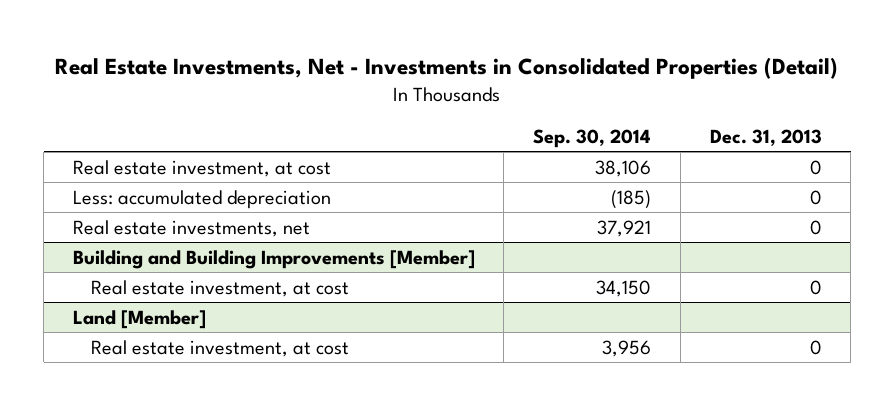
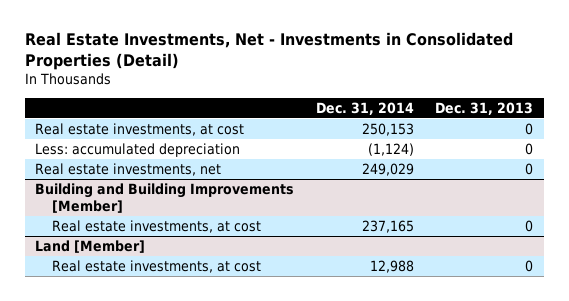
[533,129,652,149] Sep. 30, 2014 -> none
none -> [315,101,414,115] Dec. 31, 2014
[72,159,331,177] Real estate investment, at cost -> [35,122,245,136] Real estate investments, at cost
[90,279,349,297] Real estate investment, at cost -> [51,219,261,233] Real estate investments, at cost
[90,339,349,357] Real estate investment, at cost -> [51,259,261,273] Real estate investments, at cost

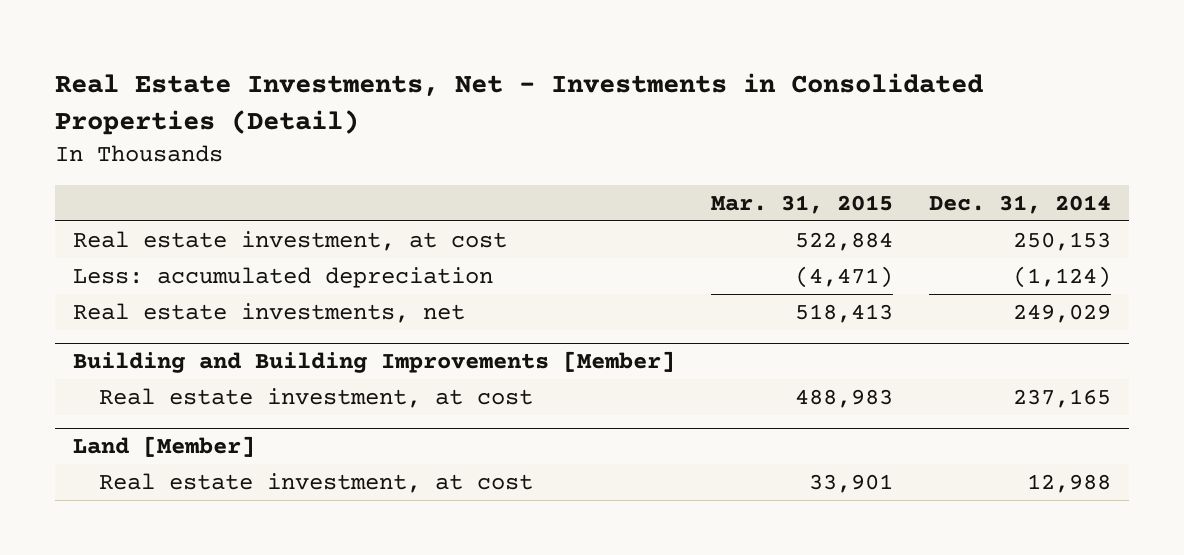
[435,101,534,115] Dec. 31, 2013 -> none
none -> [711,194,894,214] Mar. 31, 2015
[35,122,245,136] Real estate investments, at cost -> [73,230,508,251] Real estate investment, at cost
[51,219,261,233] Real estate investments, at cost -> [98,387,533,408] Real estate investment, at cost
[51,259,261,273] Real estate investments, at cost -> [98,472,533,493] Real estate investment, at cost

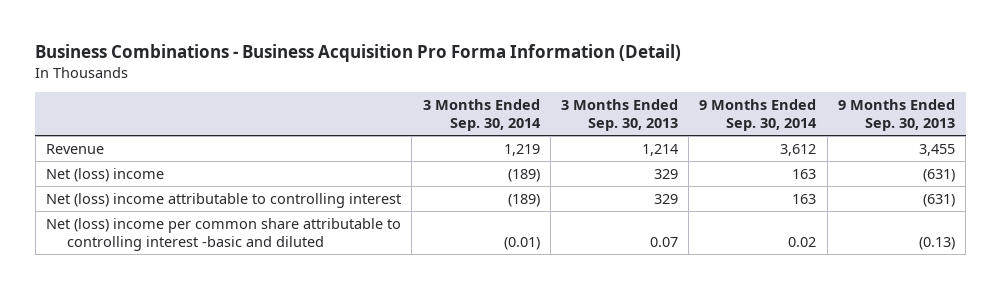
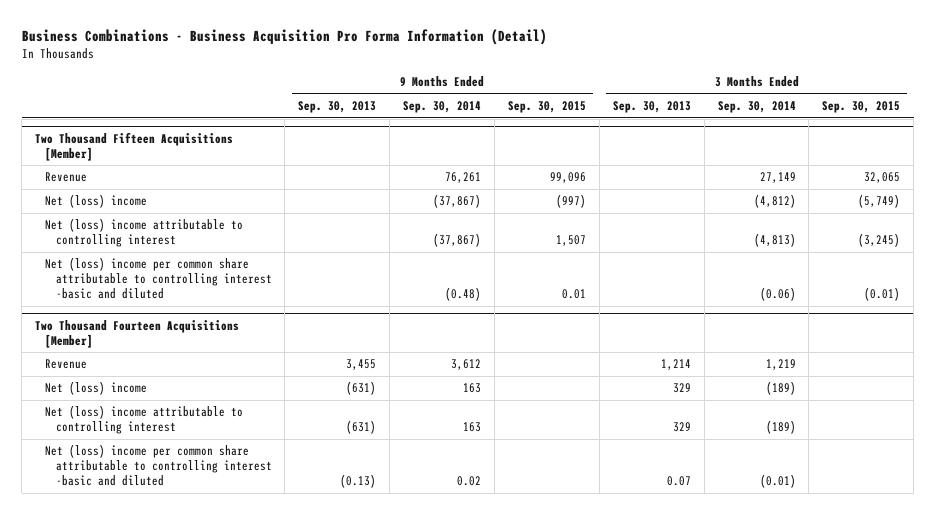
none -> [507,101,586,114] Sep. 30, 2015
none -> [822,101,901,114] Sep. 30, 2015
none -> [34,131,233,161] Two Thousand Fifteen Acquisitions [Member]
none -> [45,172,88,183] Revenue
none -> [45,194,148,209] Net (loss) income
none -> [45,218,244,248] Net (loss) income attributable to controlling interest
none -> [45,257,272,300] Net (loss) income per common share attributable to controlling interest -basic and diluted
none -> [34,319,239,348] Two Thousand Fourteen Acquisitions [Member]

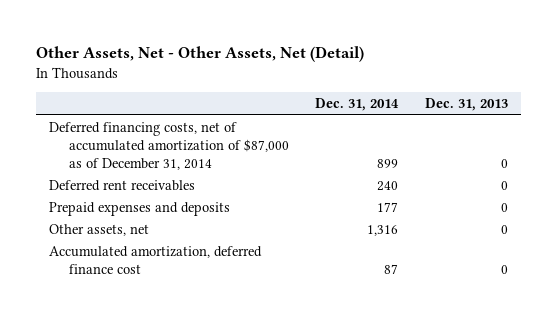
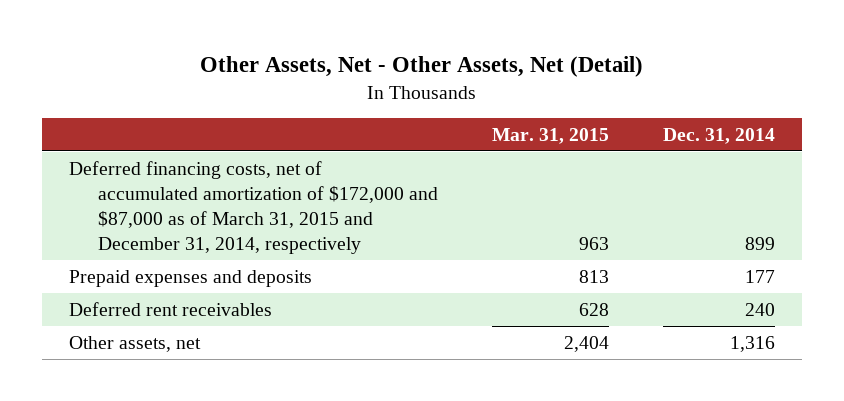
[424,98,508,112] Dec. 31, 2013 -> none
none -> [492,127,610,144] Mar. 31, 2015
[49,121,289,170] Deferred financing costs, net of accumulated amortization of $87,000 as of December 31, 2014 -> [69,160,439,254] Deferred financing costs, net of accumulated amortization of $172,000 and $87,000 as of March 31, 2015 and December 31, 2014, respectively
[49,179,196,191] Deferred rent receivables -> [69,301,273,316] Deferred rent receivables
[49,245,263,274] Accumulated amortization, deferred finance cost -> none

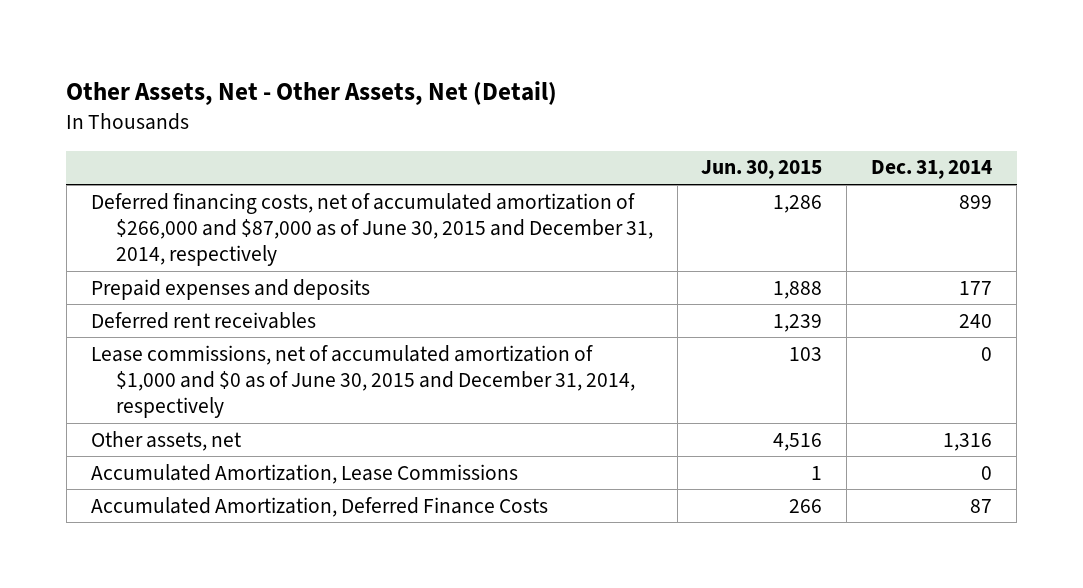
[492,127,610,144] Mar. 31, 2015 -> none
none -> [701,160,823,180] Jun. 30, 2015
[69,160,439,254] Deferred financing costs, net of accumulated amortization of $172,000 and $87,000 as of March 31, 2015 and December 31, 2014, respectively -> [90,192,653,267] Deferred financing costs, net of accumulated amortization of $266,000 and $87,000 as of June 30, 2015 and December 31, 2014, respectively
none -> [90,344,635,419] Lease commissions, net of accumulated amortization of $1,000 and $0 as of June 30, 2015 and December 31, 2014, respectively
none -> [90,463,518,484] Accumulated Amortization, Lease Commissions
none -> [90,496,548,517] Accumulated Amortization, Deferred Finance Costs

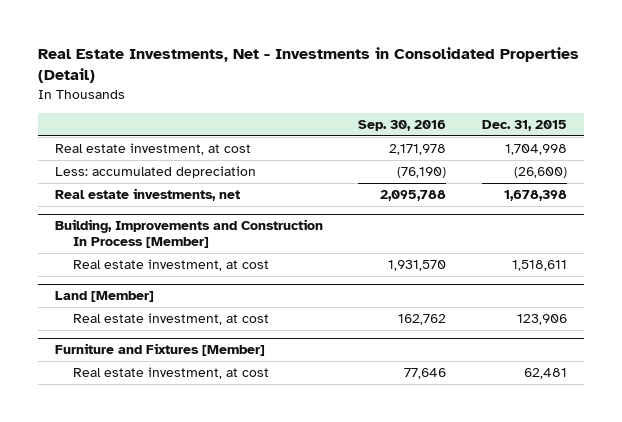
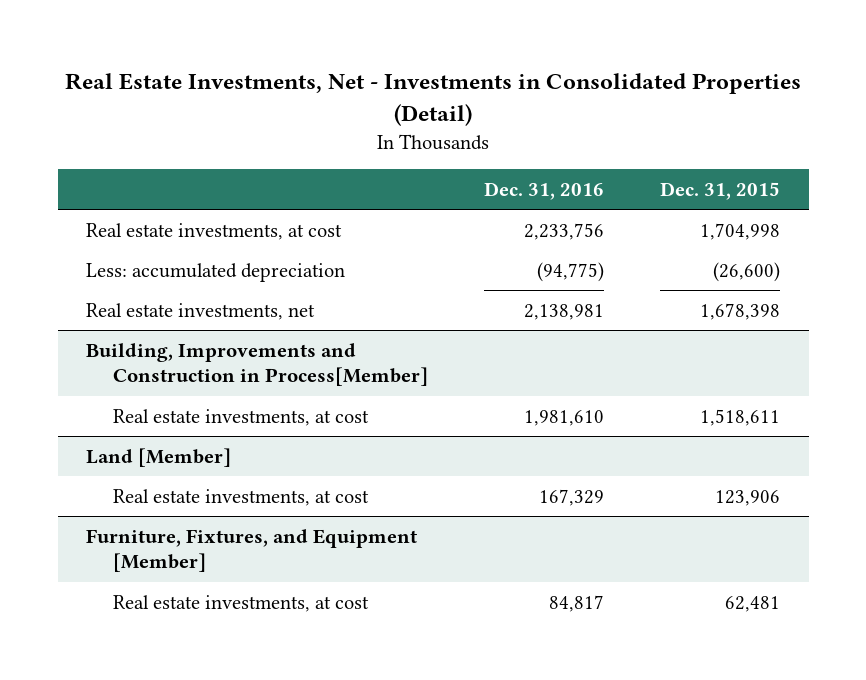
[358,119,447,131] Sep. 30, 2016 -> none
none -> [484,181,605,200] Dec. 31, 2016
[55,143,252,156] Real estate investment, at cost -> [85,222,342,240] Real estate investments, at cost
[55,219,324,249] Building, Improvements and Construction In Process [Member] -> [85,342,428,387] Building, Improvements and Construction in Process[Member]
[73,259,270,272] Real estate investment, at cost -> [112,408,369,426] Real estate investments, at cost
[73,313,270,326] Real estate investment, at cost -> [112,488,369,506] Real estate investments, at cost
[55,343,266,357] Furniture and Fixtures [Member] -> [85,528,417,573] Furniture, Fixtures, and Equipment [Member]
[73,367,270,380] Real estate investment, at cost -> [112,594,369,612] Real estate investments, at cost

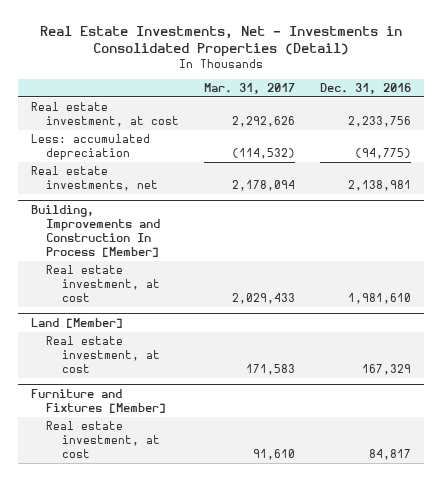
[660,181,781,200] Dec. 31, 2015 -> none
none -> [204,82,296,94] Mar. 31, 2017
[85,222,342,240] Real estate investments, at cost -> [30,102,180,128] Real estate investment, at cost
[85,342,428,387] Building, Improvements and Construction in Process[Member] -> [30,205,161,258] Building, Improvements and Construction In Process [Member]
[112,408,369,426] Real estate investments, at cost -> [46,265,160,303] Real estate investment, at cost
[112,488,369,506] Real estate investments, at cost -> [46,336,160,374] Real estate investment, at cost
[85,528,417,573] Furniture, Fixtures, and Equipment [Member] -> [30,389,167,414] Furniture and Fixtures [Member]
[112,594,369,612] Real estate investments, at cost -> [46,421,160,459] Real estate investment, at cost

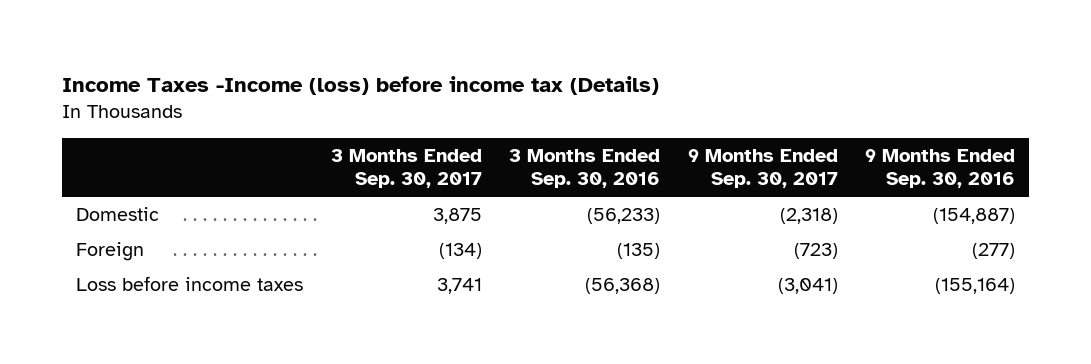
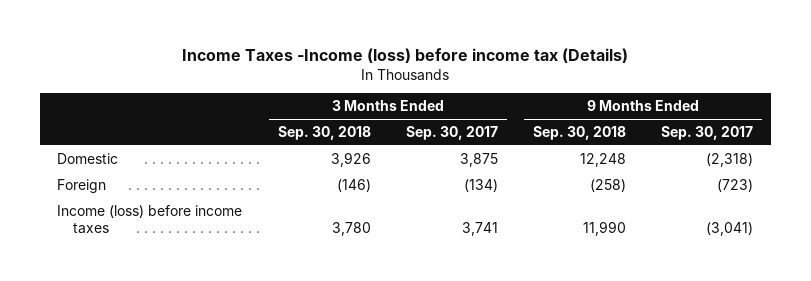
[509,148,661,189] 3 Months Ended Sep. 30, 2016 -> none
[865,148,1016,189] 9 Months Ended Sep. 30, 2016 -> none
none -> [277,126,371,141] Sep. 30, 2018
none -> [533,126,627,141] Sep. 30, 2018
[76,276,304,292] Loss before income taxes -> [57,204,243,234] Income (loss) before income taxes

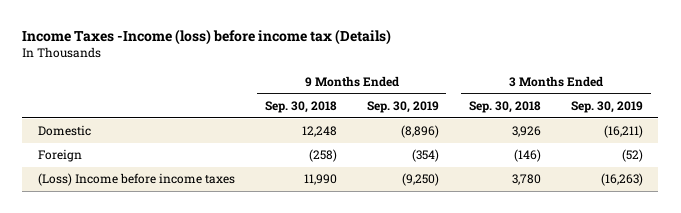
[405,126,498,141] Sep. 30, 2017 -> none
[661,126,754,141] Sep. 30, 2017 -> none
none -> [366,101,439,114] Sep. 30, 2019
none -> [571,101,644,114] Sep. 30, 2019
[57,204,243,234] Income (loss) before income taxes -> [37,173,235,187] (Loss) Income before income taxes

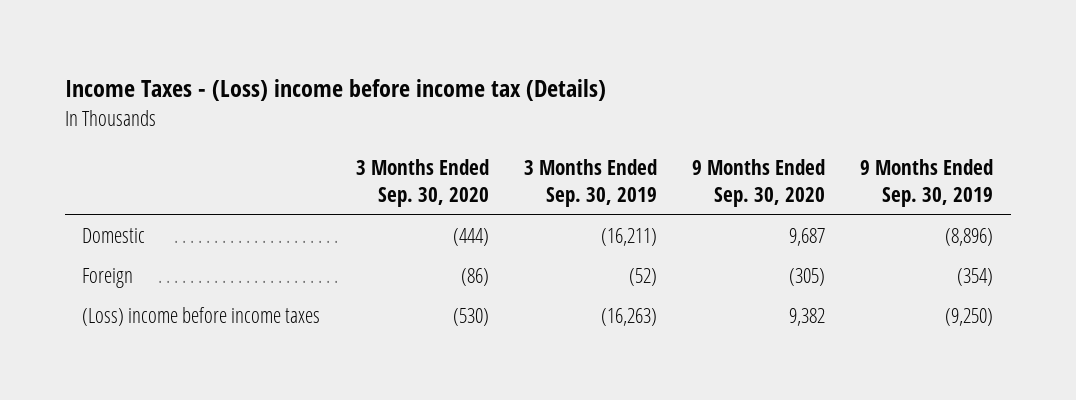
[22,29,392,46] Income Taxes -Income (loss) before income tax (Details) -> [64,79,606,102] Income Taxes - (Loss) income before income tax (Details)
[264,101,337,114] Sep. 30, 2018 -> none
[468,101,541,114] Sep. 30, 2018 -> none
none -> [355,158,489,207] 3 Months Ended Sep. 30, 2020
none -> [692,158,826,207] 9 Months Ended Sep. 30, 2020
[37,173,235,187] (Loss) Income before income taxes -> [82,306,321,326] (Loss) income before income taxes

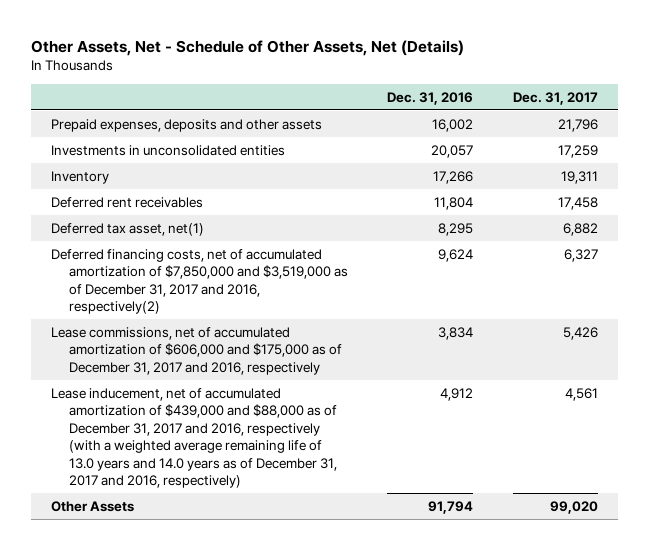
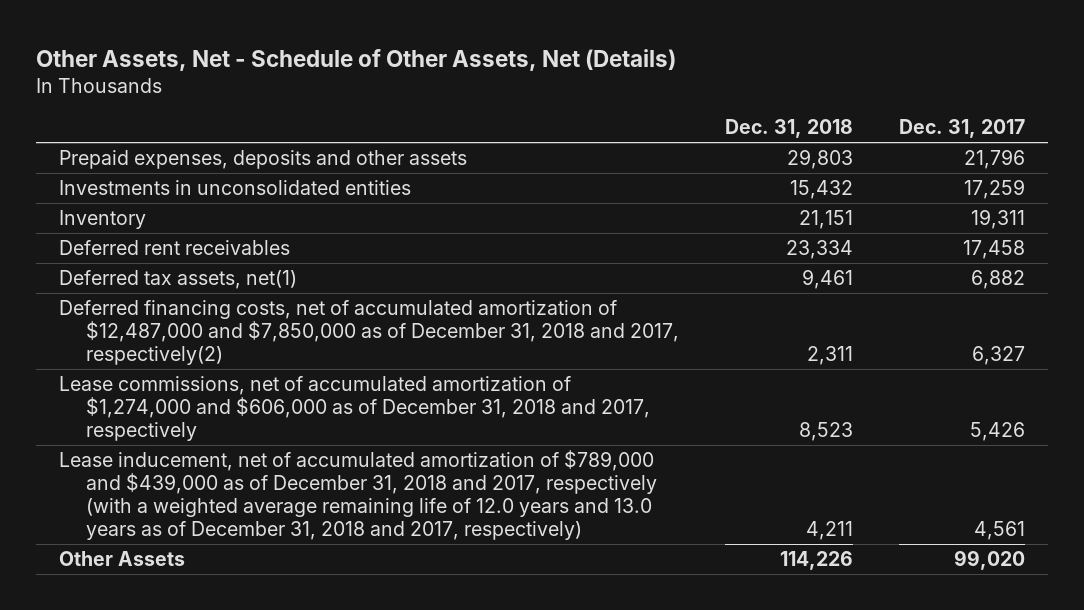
[387,91,474,105] Dec. 31, 2016 -> none
none -> [724,119,853,139] Dec. 31, 2018
[50,222,204,236] Deferred tax asset, net(1) -> [59,269,298,289] Deferred tax assets, net(1)
[50,248,348,315] Deferred financing costs, net of accumulated amortization of $7,850,000 and $3,519,000 as of December 31, 2017 and 2016, respectively(2) -> [59,299,680,366] Deferred financing costs, net of accumulated amortization of $12,487,000 and $7,850,000 as of December 31, 2018 and 2017, respectively(2)
[50,326,342,375] Lease commissions, net of accumulated amortization of $606,000 and $175,000 as of December 31, 2017 and 2016, respectively -> [59,375,651,442] Lease commissions, net of accumulated amortization of $1,274,000 and $606,000 as of December 31, 2018 and 2017, respectively
[50,387,337,489] Lease inducement, net of accumulated amortization of $439,000 and $88,000 as of December 31, 2017 and 2016, respectively (with a weighted average remaining life of 13.0 years and 14.0 years as of December 31, 2017 and 2016, respectively) -> [59,449,658,541] Lease inducement, net of accumulated amortization of $789,000 and $439,000 as of December 31, 2018 and 2017, respectively (with a weighted average remaining life of 12.0 years and 13.0 years as of December 31, 2018 and 2017, respectively)

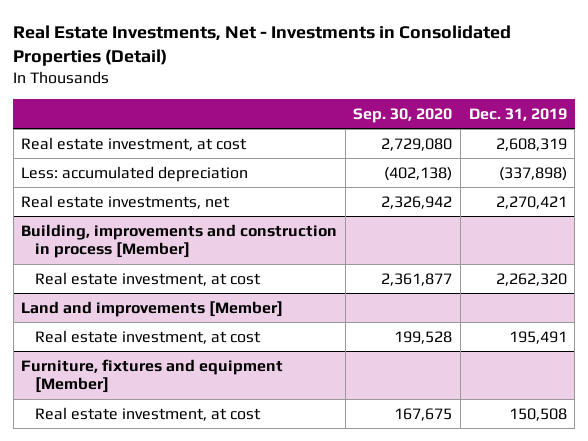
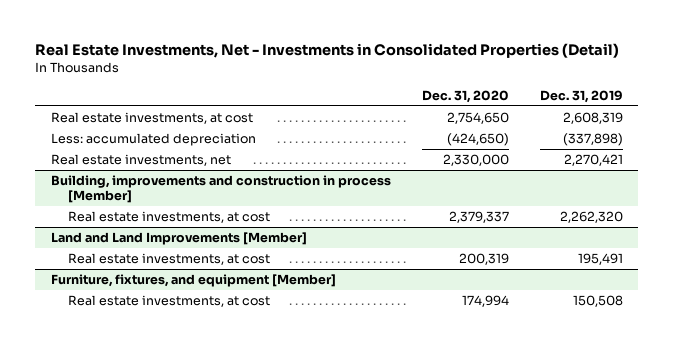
[353,107,453,123] Sep. 30, 2020 -> none
none -> [421,89,509,103] Dec. 31, 2020
[21,136,248,151] Real estate investment, at cost -> [50,112,253,125] Real estate investments, at cost
[35,271,262,286] Real estate investment, at cost -> [68,211,271,224] Real estate investments, at cost
[21,300,284,317] Land and improvements [Member] -> [50,232,307,246] Land and Land Improvements [Member]
[35,329,262,344] Real estate investment, at cost -> [68,253,271,266] Real estate investments, at cost
[21,358,284,394] Furniture, fixtures and equipment [Member] -> [50,274,336,288] Furniture, fixtures, and equipment [Member]
[35,406,262,421] Real estate investment, at cost -> [68,295,271,308] Real estate investments, at cost

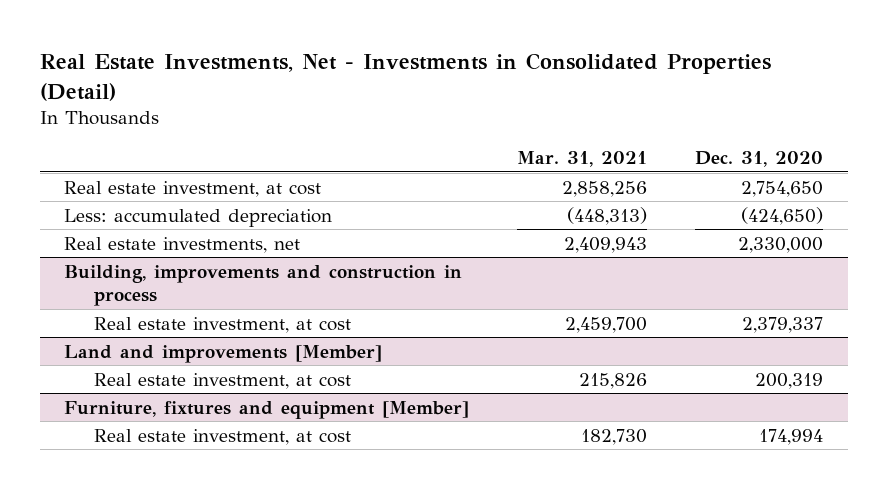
[539,89,623,103] Dec. 31, 2019 -> none
none -> [517,151,648,168] Mar. 31, 2021
[50,112,253,125] Real estate investments, at cost -> [63,180,321,197] Real estate investment, at cost
[50,175,391,204] Building, improvements and construction in process [Member] -> [63,264,462,307] Building, improvements and construction in process
[68,211,271,224] Real estate investments, at cost -> [93,316,351,333] Real estate investment, at cost
[50,232,307,246] Land and Land Improvements [Member] -> [63,344,382,363] Land and improvements [Member]
[68,253,271,266] Real estate investments, at cost -> [93,372,351,389] Real estate investment, at cost
[50,274,336,288] Furniture, fixtures, and equipment [Member] -> [63,400,469,419] Furniture, fixtures and equipment [Member]
[68,295,271,308] Real estate investments, at cost -> [93,428,351,445] Real estate investment, at cost

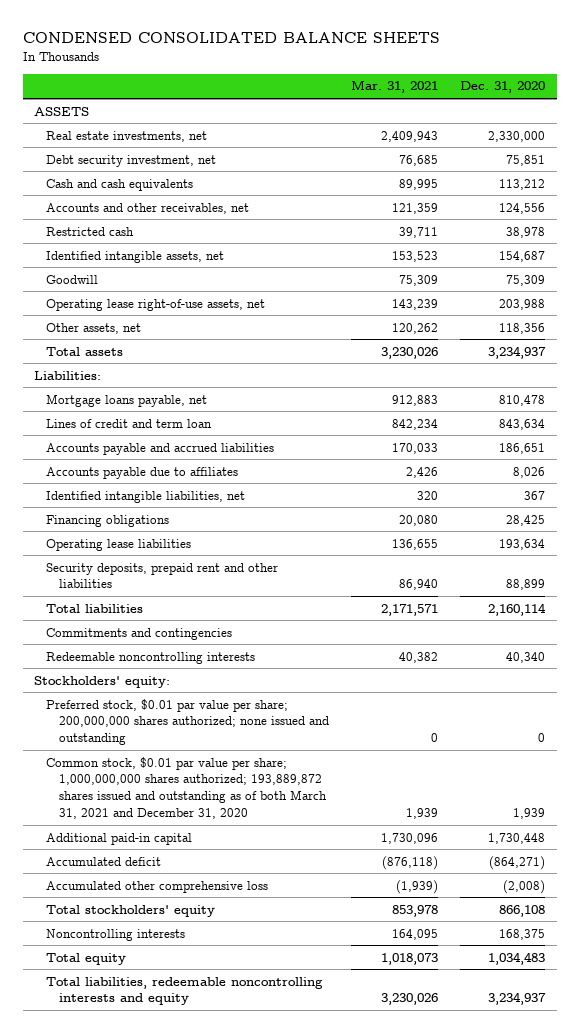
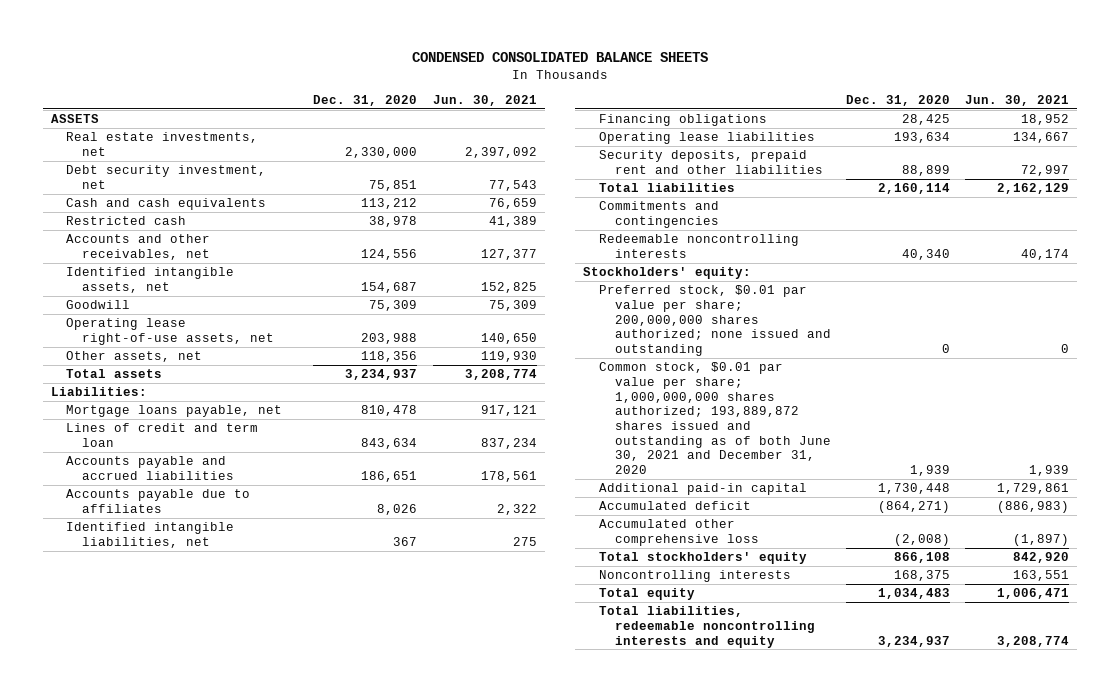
[351,80,439,94] Mar. 31, 2021 -> none
none -> [432,94,537,106] Jun. 30, 2021
[46,202,250,214] Accounts and other receivables, net -> [66,234,211,260] Accounts and other receivables, net
[46,756,327,820] Common stock, $0.01 par value per share; 1,000,000,000 shares authorized; 193,889,872 shares issued and outstanding as of both March 31, 2021 and December 31, 2020 -> [598,362,831,475] Common stock, $0.01 par value per share; 1,000,000,000 shares authorized; 193,889,872 shares issued and outstanding as of both June 30, 2021 and December 31, 2020

